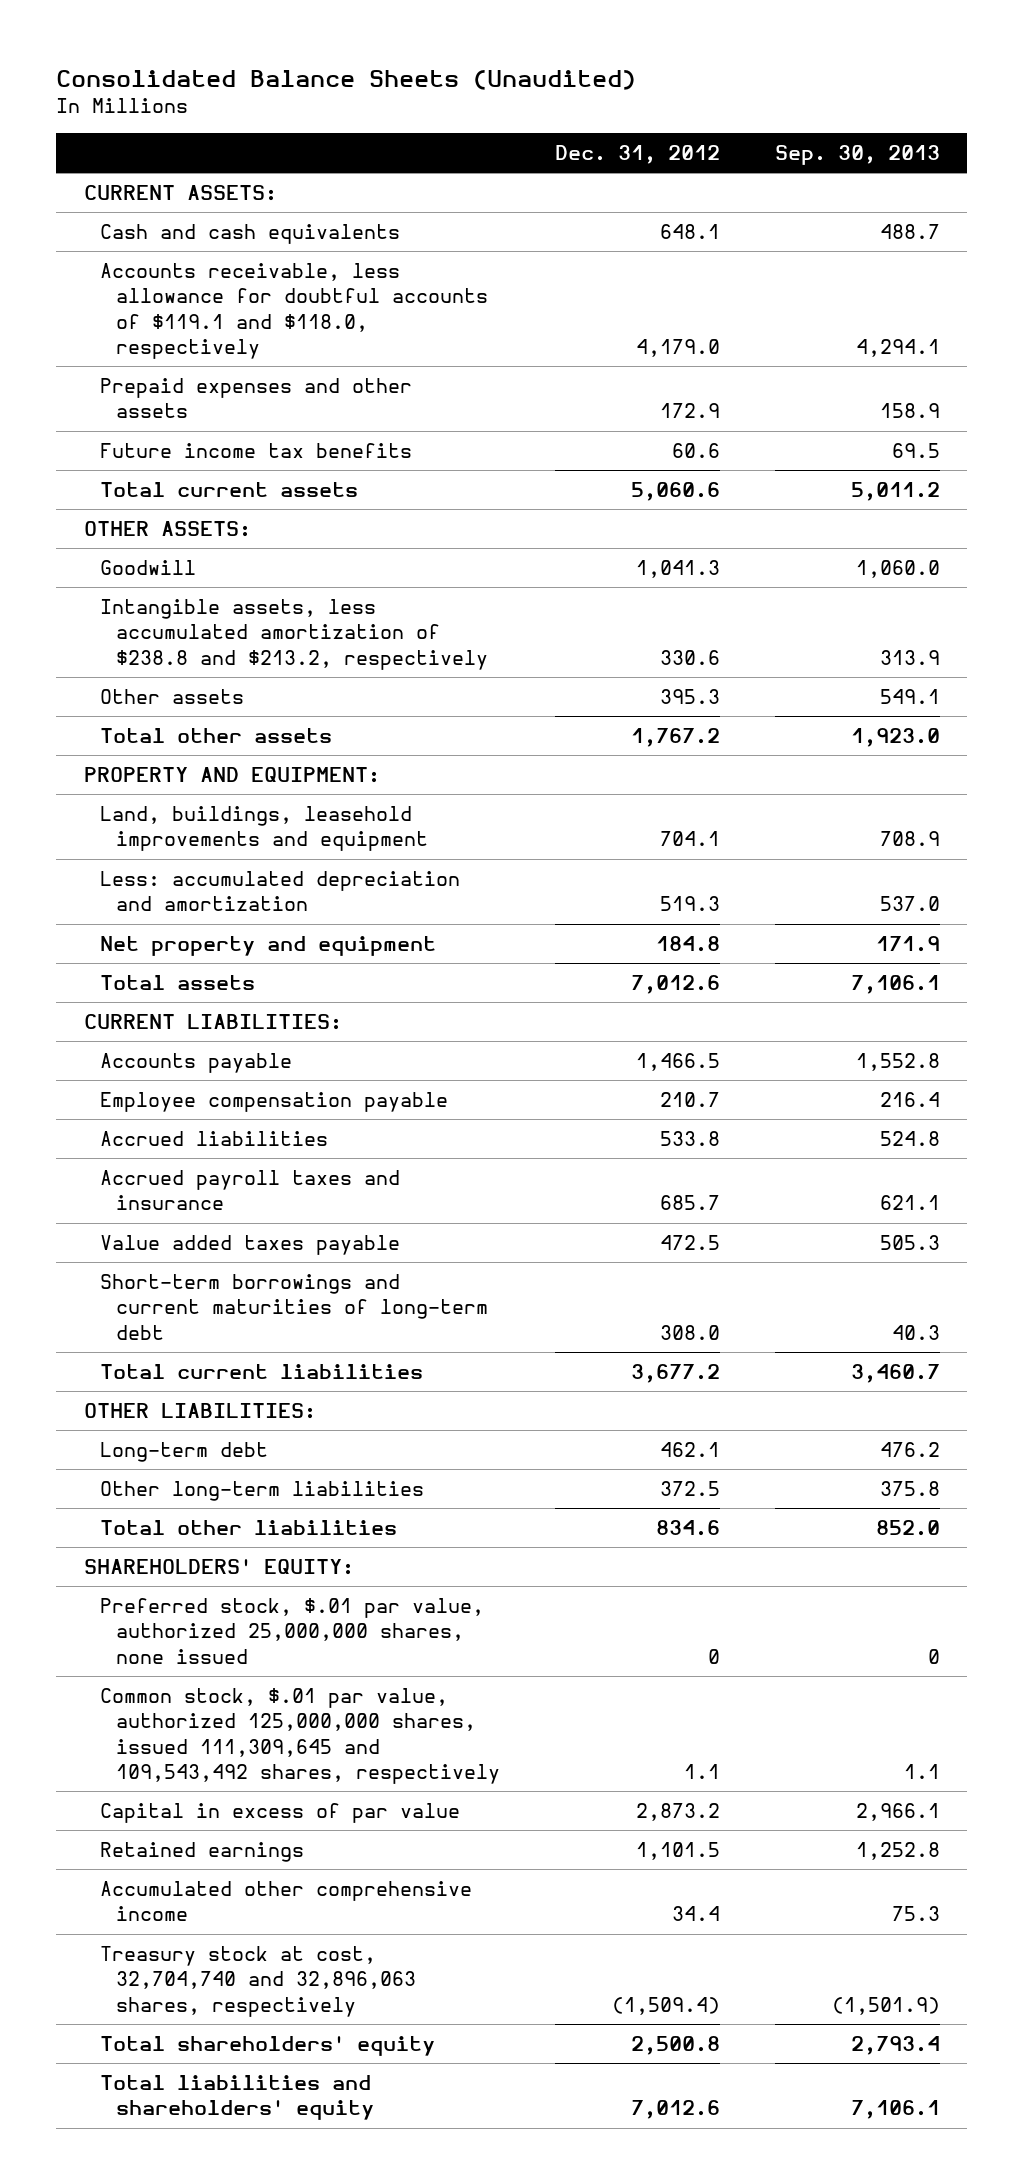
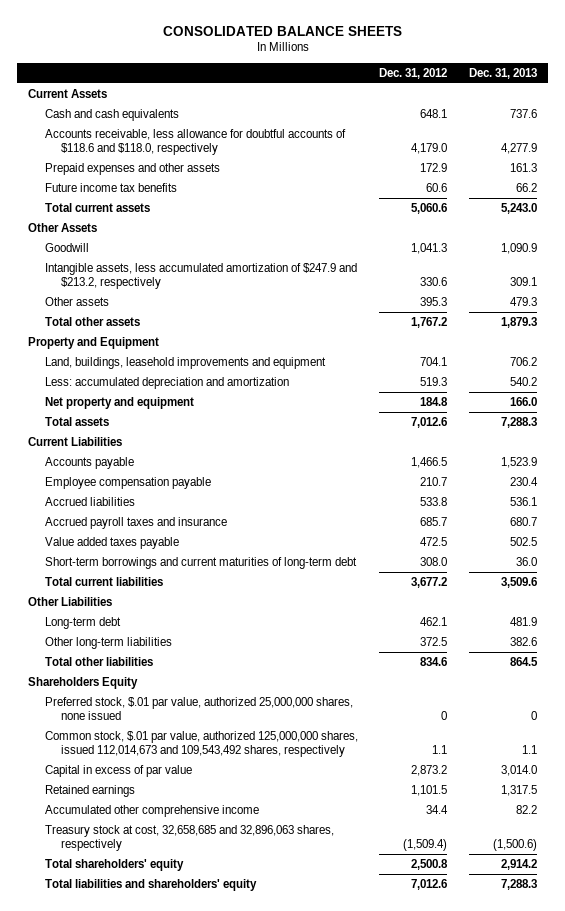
[56,69,637,90] Consolidated Balance Sheets (Unaudited) -> [162,25,402,36] CONSOLIDATED BALANCE SHEETS
[774,145,940,166] Sep. 30, 2013 -> none
none -> [468,67,537,79] Dec. 31, 2013
[83,185,277,202] CURRENT ASSETS: -> [28,88,108,98] Current Assets
[99,263,488,359] Accounts receivable, less allowance for doubtful accounts of $119.1 and $118.0, respectively -> [44,128,346,155] Accounts receivable, less allowance for doubtful accounts of $118.6 and $118.0, respectively
[83,521,251,538] OTHER ASSETS: -> [28,222,98,232] Other Assets
[99,599,488,670] Intangible assets, less accumulated amortization of $238.8 and $213.2, respectively -> [44,262,357,289] Intangible assets, less accumulated amortization of $247.9 and $213.2, respectively
[83,767,380,784] PROPERTY AND EQUIPMENT: -> [28,336,160,349] Property and Equipment
[83,1014,342,1031] CURRENT LIABILITIES: -> [28,436,123,446] Current Liabilities
[83,1403,316,1420] OTHER LIABILITIES: -> [28,596,113,606] Other Liabilities
[83,1559,354,1576] SHAREHOLDERS' EQUITY: -> [28,676,139,689] Shareholders Equity
[99,1688,500,1784] Common stock, $.01 par value, authorized 125,000,000 shares, issued 111,309,645 and 109,543,492 shares, respectively -> [44,730,358,757] Common stock, $.01 par value, authorized 125,000,000 shares, issued 112,014,673 and 109,543,492 shares, respectively
[99,1946,416,2017] Treasury stock at cost, 32,704,740 and 32,896,063 shares, respectively -> [44,824,334,851] Treasury stock at cost, 32,658,685 and 32,896,063 shares, respectively

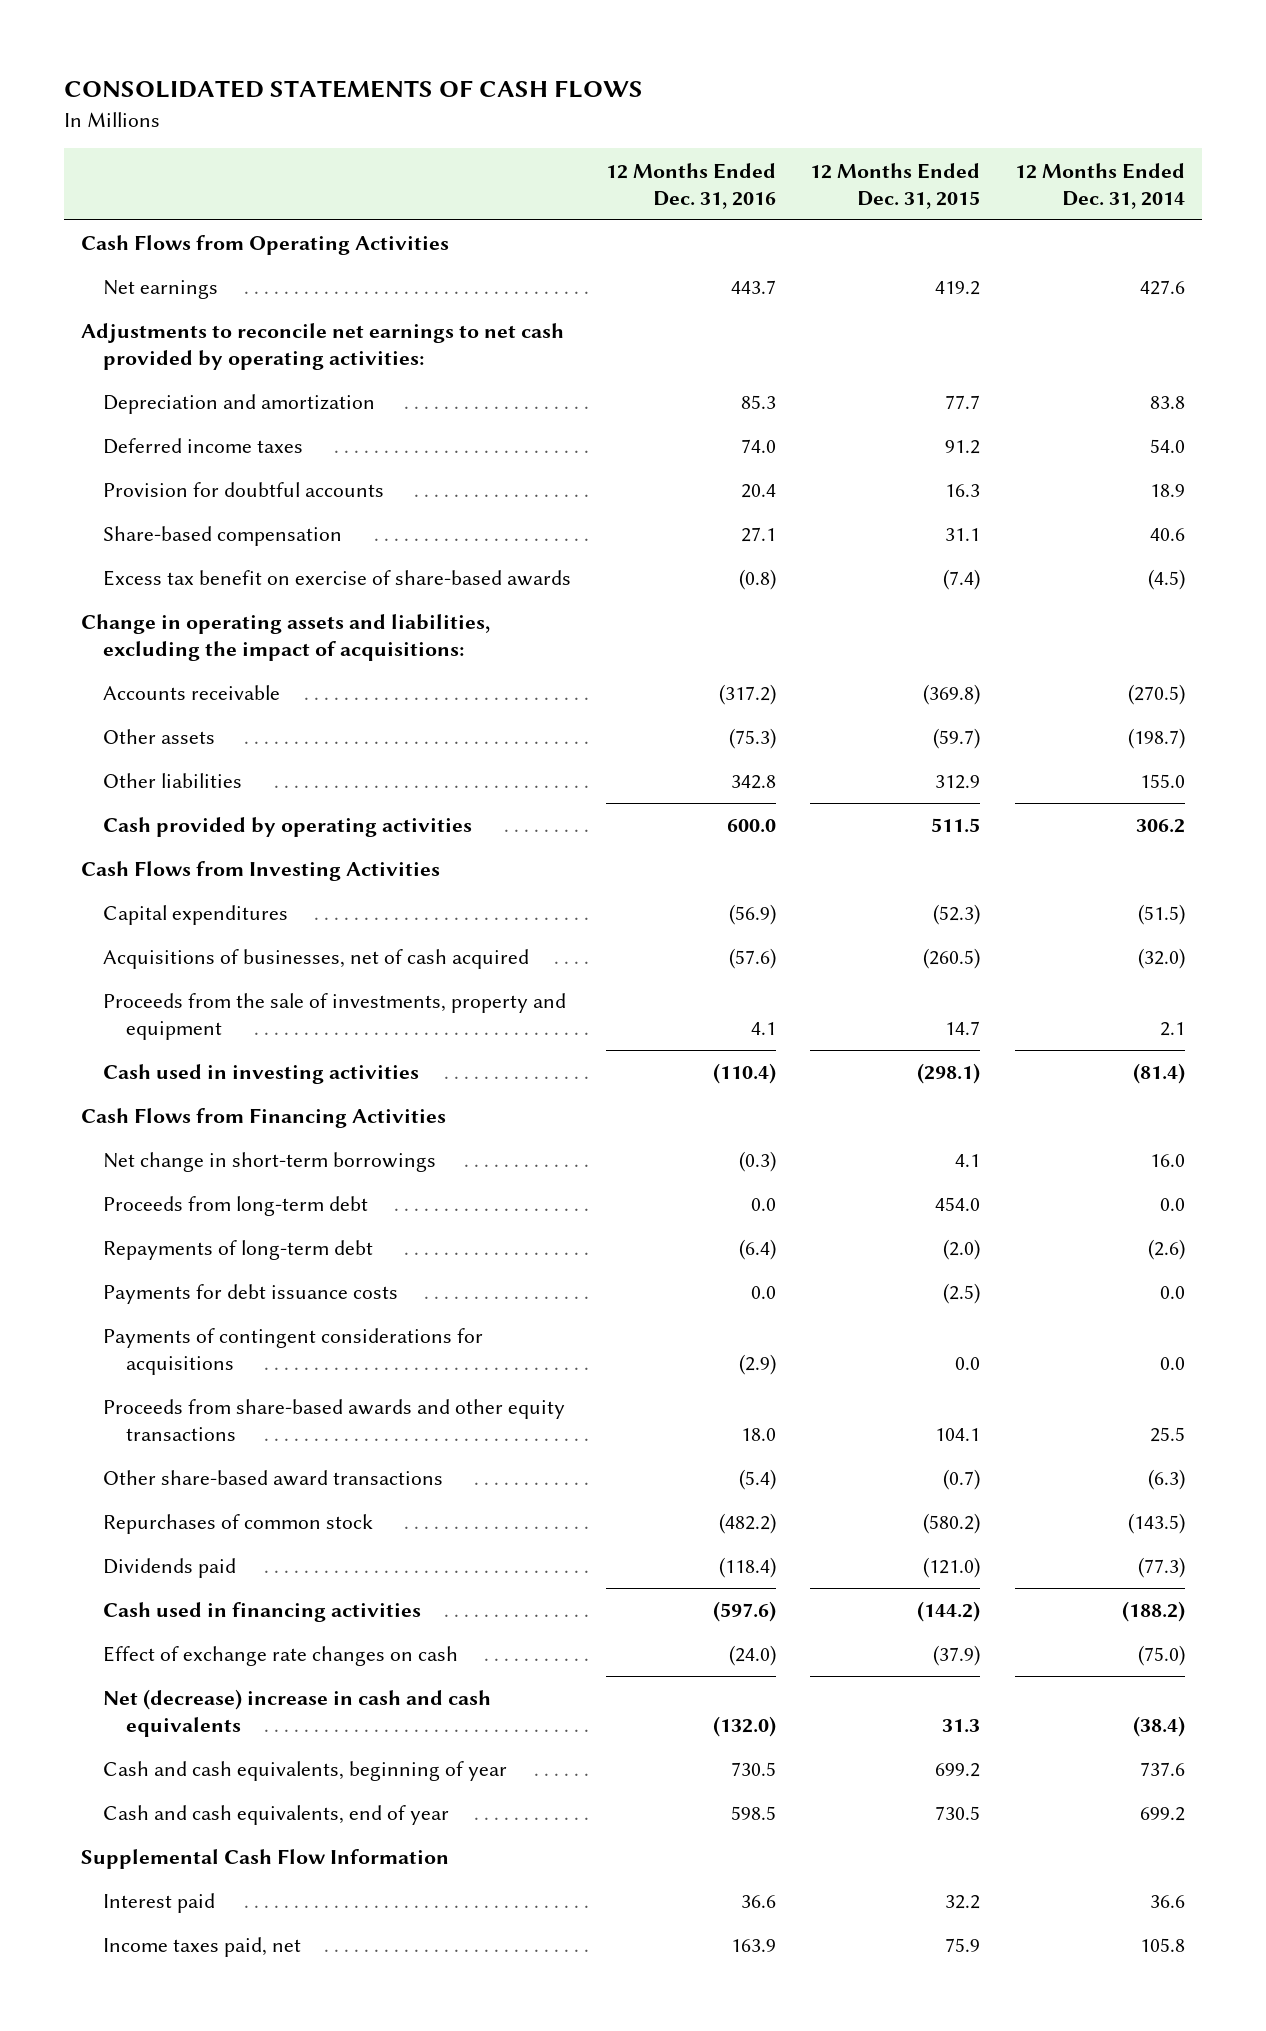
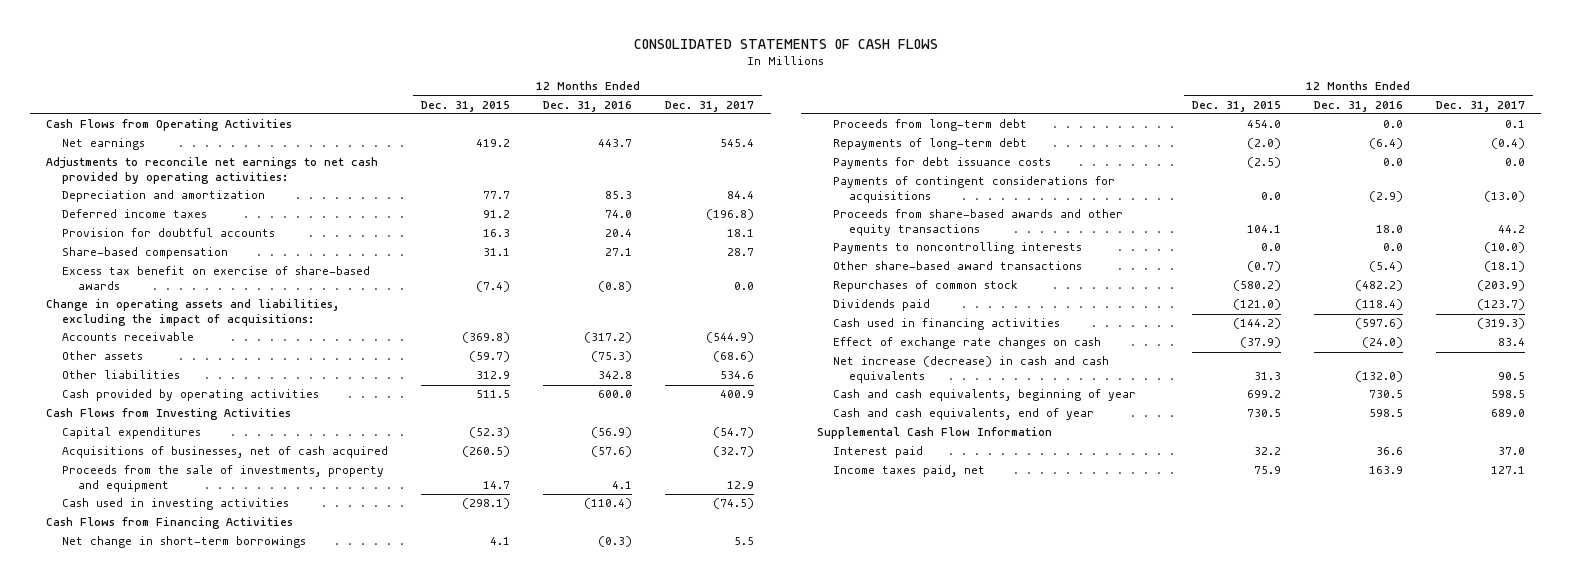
[1014,162,1185,209] 12 Months Ended Dec. 31, 2014 -> none
none -> [665,100,755,112] Dec. 31, 2017
none -> [832,242,1082,255] Payments to noncontrolling interests
[103,1689,492,1738] Net (decrease) increase in cash and cash equivalents -> [832,356,1109,383] Net increase (decrease) in cash and cash equivalents

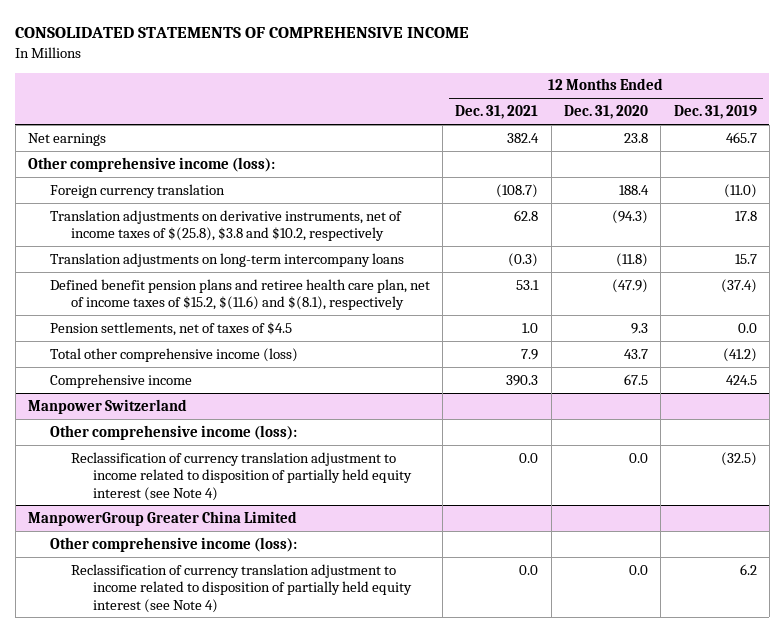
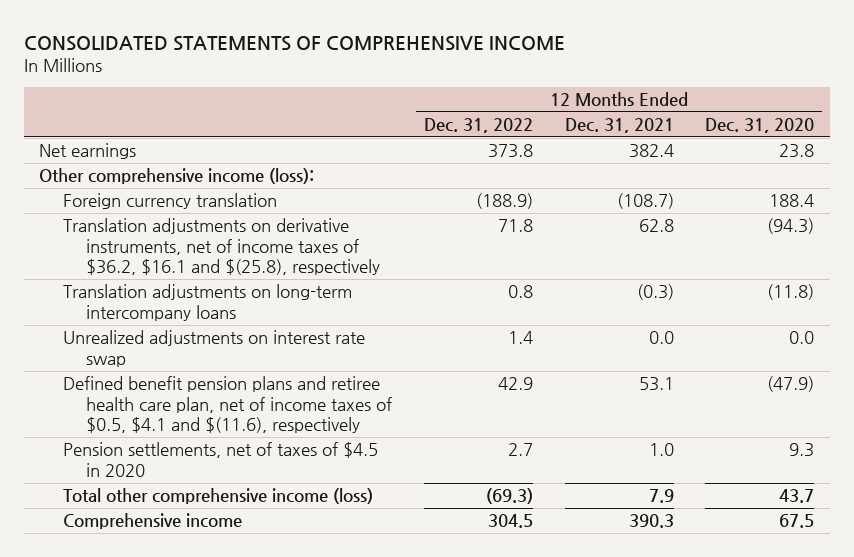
[673,105,757,120] Dec. 31, 2019 -> none
none -> [424,118,534,134] Dec. 31, 2022
[49,209,402,242] Translation adjustments on derivative instruments, net of income taxes of $(25.8), $3.8 and $10.2, respectively -> [62,218,381,276] Translation adjustments on derivative instruments, net of income taxes of $36.2, $16.1 and $(25.8), respectively
none -> [62,330,365,367] Unrealized adjustments on interest rate swap
[49,278,430,311] Defined benefit pension plans and retiree health care plan, net of income taxes of $15.2, $(11.6) and $(8.1), respectively -> [62,376,393,434] Defined benefit pension plans and retiree health care plan, net of income taxes of $0.5, $4.1 and $(11.6), respectively
[49,321,292,336] Pension settlements, net of taxes of $4.5 -> [62,442,378,477] Pension settlements, net of taxes of $4.5 in 2020
[27,398,187,414] Manpower Switzerland -> none
[49,424,297,440] Other comprehensive income (loss): -> none
[71,451,412,501] Reclassification of currency translation adjustment to income related to disposition of partially held equity interest (see Note 4) -> none
[27,510,297,526] ManpowerGroup Greater China Limited -> none
[49,536,297,552] Other comprehensive income (loss): -> none
[71,563,412,613] Reclassification of currency translation adjustment to income related to disposition of partially held equity interest (see Note 4) -> none

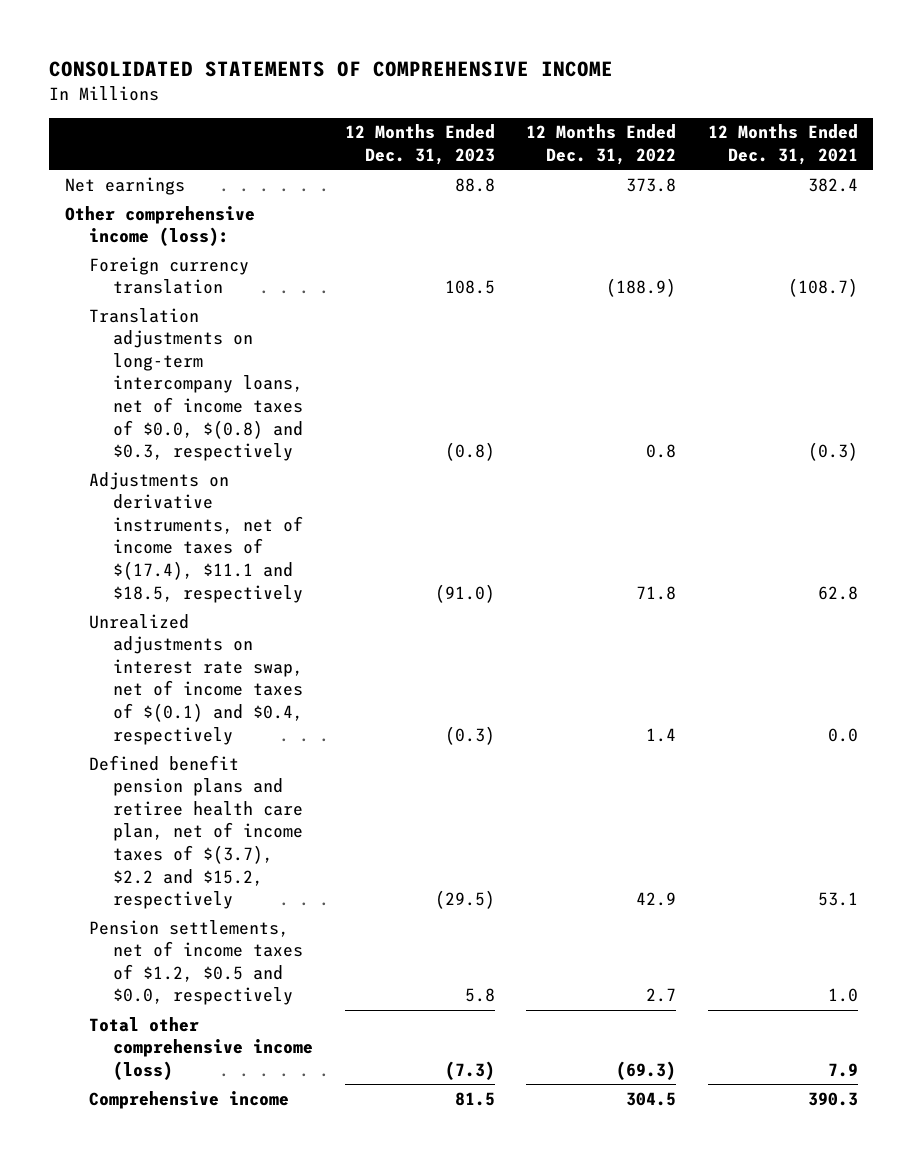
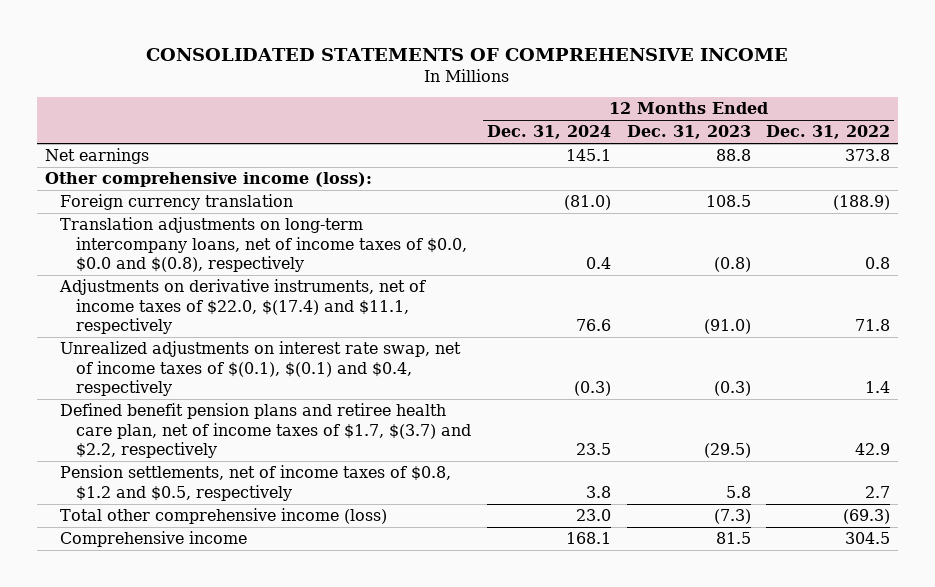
[707,124,858,166] 12 Months Ended Dec. 31, 2021 -> none
none -> [486,125,611,140] Dec. 31, 2024
[88,307,304,462] Translation adjustments on long-term intercompany loans, net of income taxes of $0.0, $(0.8) and $0.3, respectively -> [60,217,468,273] Translation adjustments on long-term intercompany loans, net of income taxes of $0.0, $0.0 and $(0.8), respectively
[88,471,304,603] Adjustments on derivative instruments, net of income taxes of $(17.4), $11.1 and $18.5, respectively -> [59,279,427,335] Adjustments on derivative instruments, net of income taxes of $22.0, $(17.4) and $11.1, respectively
[88,613,304,745] Unrealized adjustments on interest rate swap, net of income taxes of $(0.1) and $0.4, respectively -> [60,341,462,397] Unrealized adjustments on interest rate swap, net of income taxes of $(0.1), $(0.1) and $0.4, respectively
[88,754,304,910] Defined benefit pension plans and retiree health care plan, net of income taxes of $(3.7), $2.2 and $15.2, respectively -> [60,403,472,459] Defined benefit pension plans and retiree health care plan, net of income taxes of $1.7, $(3.7) and $2.2, respectively
[88,919,304,1006] Pension settlements, net of income taxes of $1.2, $0.5 and $0.0, respectively -> [60,465,452,501] Pension settlements, net of income taxes of $0.8, $1.2 and $0.5, respectively

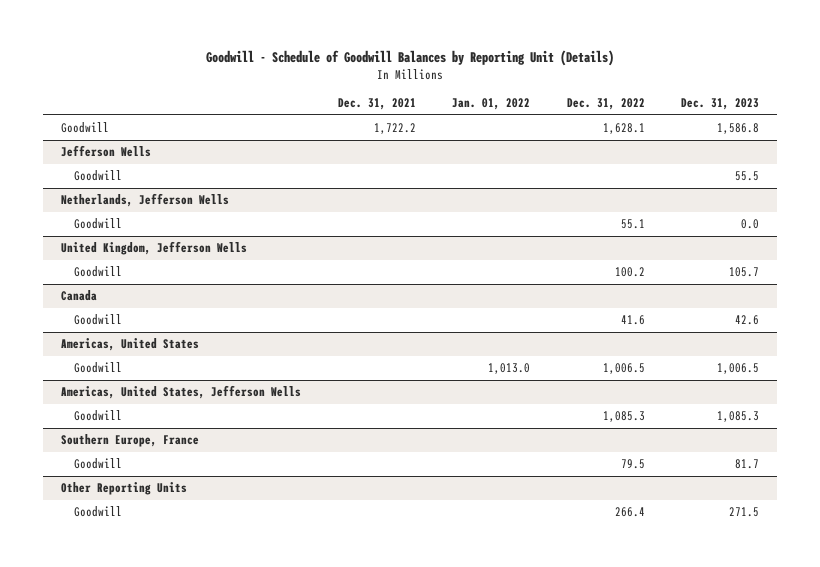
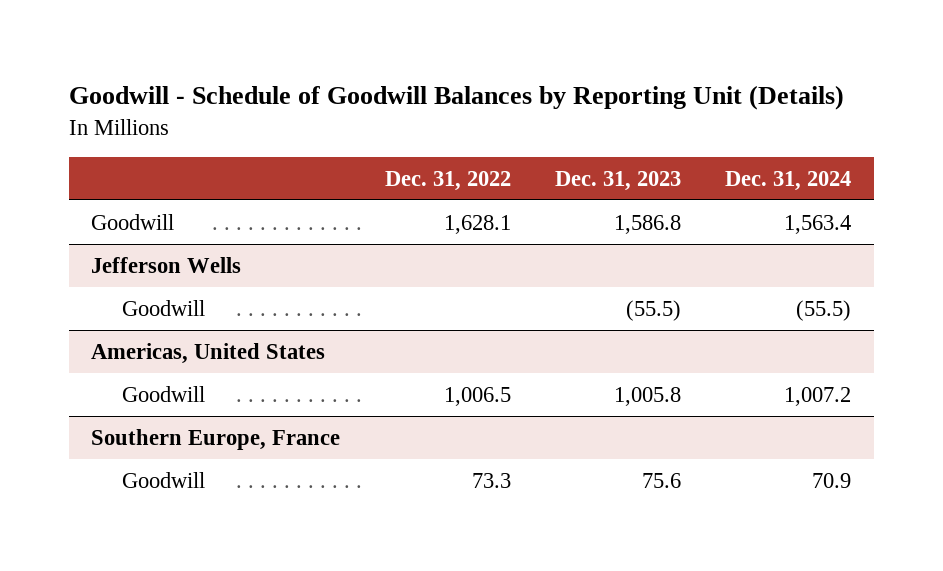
[337,98,416,111] Dec. 31, 2021 -> none
[452,98,531,111] Jan. 01, 2022 -> none
none -> [725,170,852,191] Dec. 31, 2024
[61,193,230,208] Netherlands, Jefferson Wells -> none
[74,218,123,230] Goodwill -> none
[61,241,248,256] United Kingdom, Jefferson Wells -> none
[74,266,123,278] Goodwill -> none
[61,290,98,302] Canada -> none
[74,314,123,326] Goodwill -> none
[735,171,760,182] 55.5 -> [626,299,682,321] (55.5)
[61,385,302,400] Americas, United States, Jefferson Wells -> none
[74,410,123,422] Goodwill -> none
[717,363,760,375] 1,006.5 -> [614,386,682,406] 1,005.8
[61,482,188,496] Other Reporting Units -> none
[74,506,123,518] Goodwill -> none
[620,459,645,470] 79.5 -> [471,472,511,488] 73.3
[735,459,760,470] 81.7 -> [642,472,682,488] 75.6

